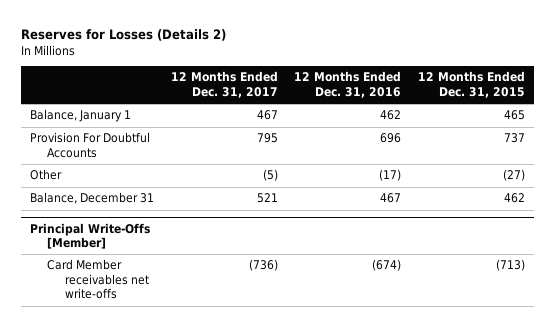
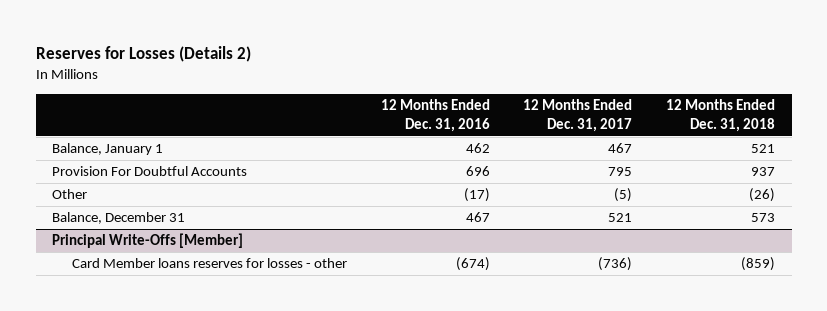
[418,71,526,98] 12 Months Ended Dec. 31, 2015 -> none
none -> [665,99,775,132] 12 Months Ended Dec. 31, 2018
[47,259,150,300] Card Member receivables net write-offs -> [72,258,348,269] Card Member loans reserves for losses - other

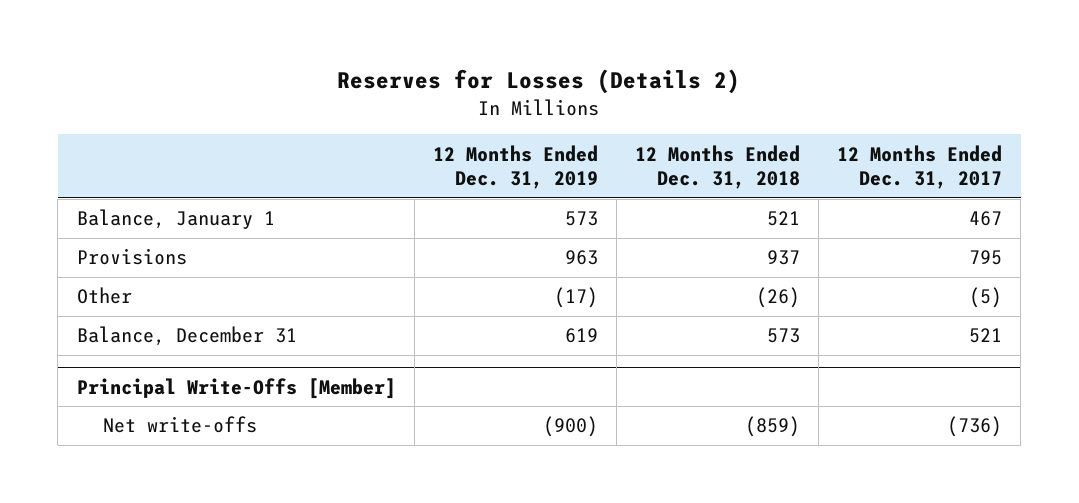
[380,99,490,132] 12 Months Ended Dec. 31, 2016 -> none
none -> [432,144,598,190] 12 Months Ended Dec. 31, 2019
[52,166,248,177] Provision For Doubtful Accounts -> [76,248,187,266] Provisions
[72,258,348,269] Card Member loans reserves for losses - other -> [103,416,258,434] Net write-offs

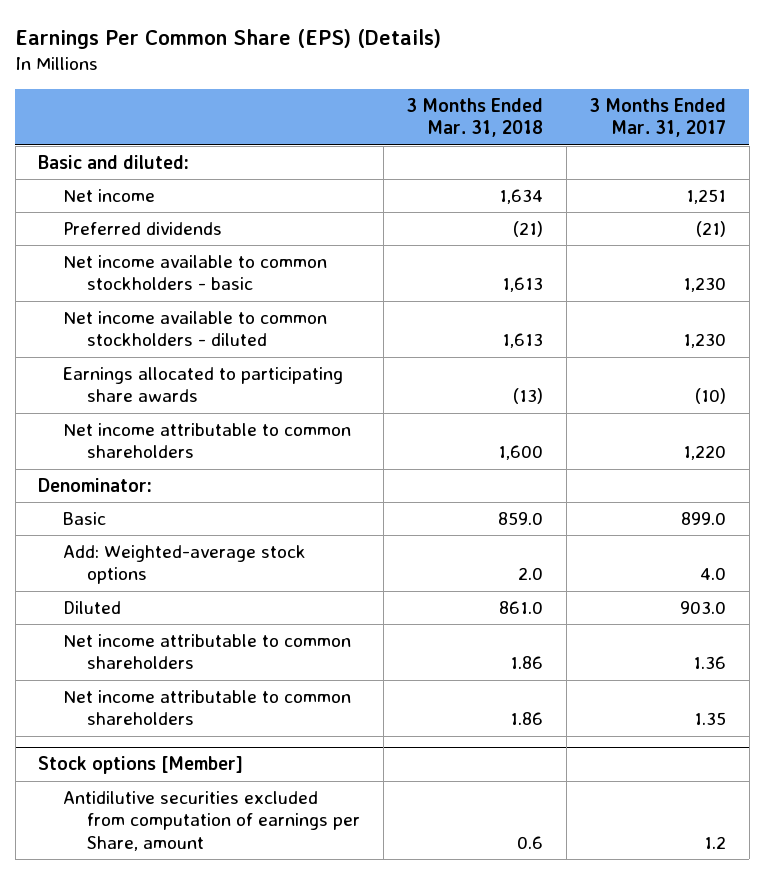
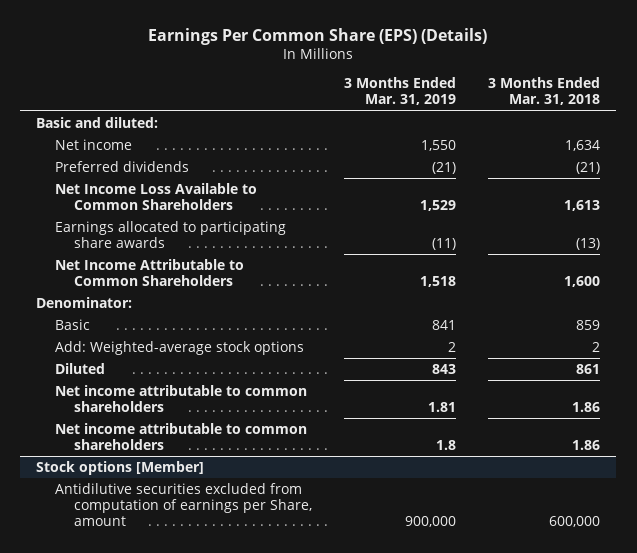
[589,97,727,138] 3 Months Ended Mar. 31, 2017 -> none
none -> [344,77,457,106] 3 Months Ended Mar. 31, 2019
[62,311,327,347] Net income available to common stockholders - diluted -> none
[62,255,327,291] Net income available to common stockholders - basic -> [55,182,258,211] Net Income Loss Available to Common Shareholders
[62,423,351,459] Net income attributable to common shareholders -> [55,258,245,287] Net Income Attributable to Common Shareholders
[498,512,544,526] 859.0 -> [576,319,601,330] 859
[518,567,544,581] 2.0 -> [592,341,601,352] 2
[499,601,544,615] 861.0 -> [576,363,601,374] 861
[517,835,544,849] 0.6 -> [549,516,601,528] 600,000

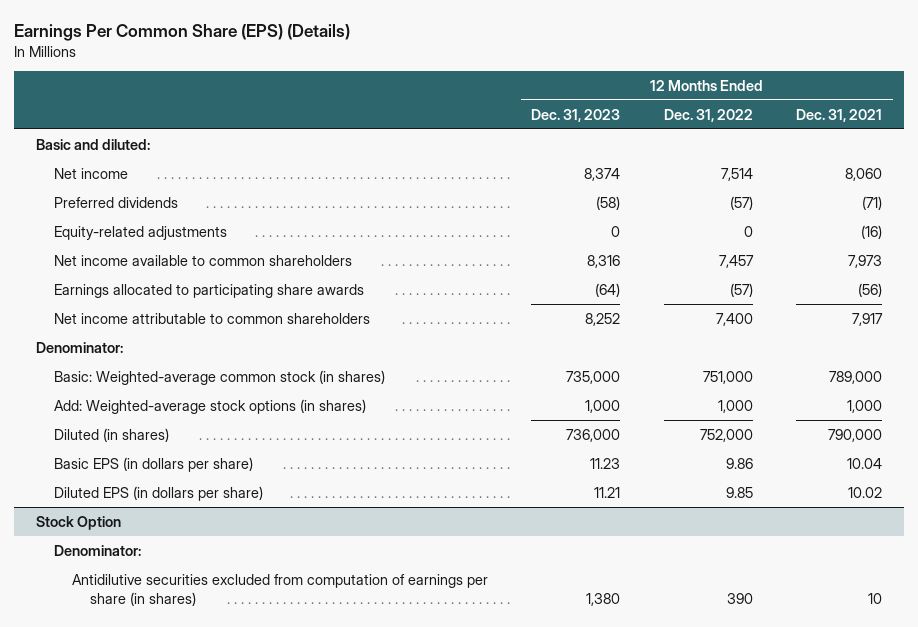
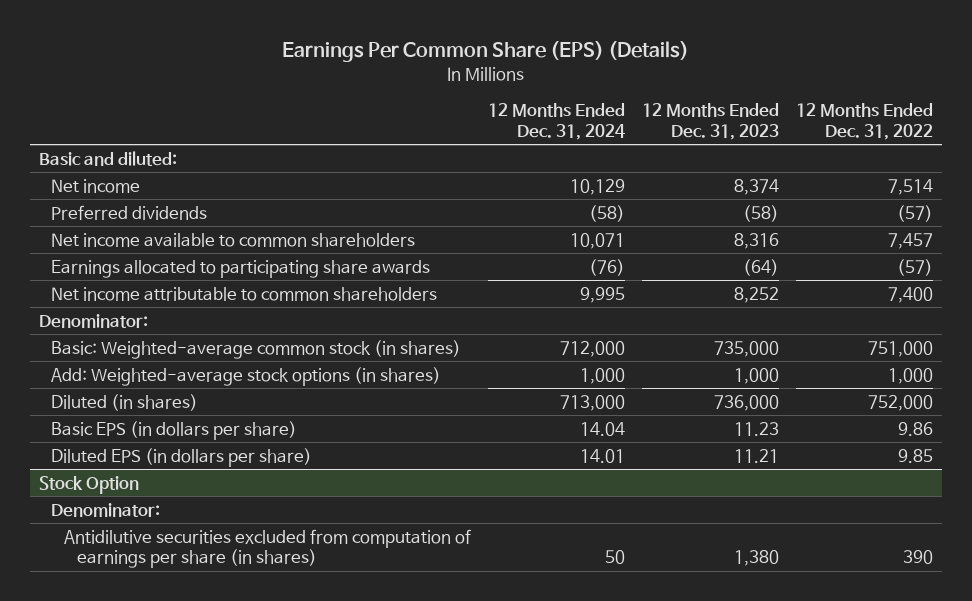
[796,108,883,122] Dec. 31, 2021 -> none
none -> [487,103,625,140] 12 Months Ended Dec. 31, 2024
[53,225,227,240] Equity-related adjustments -> none

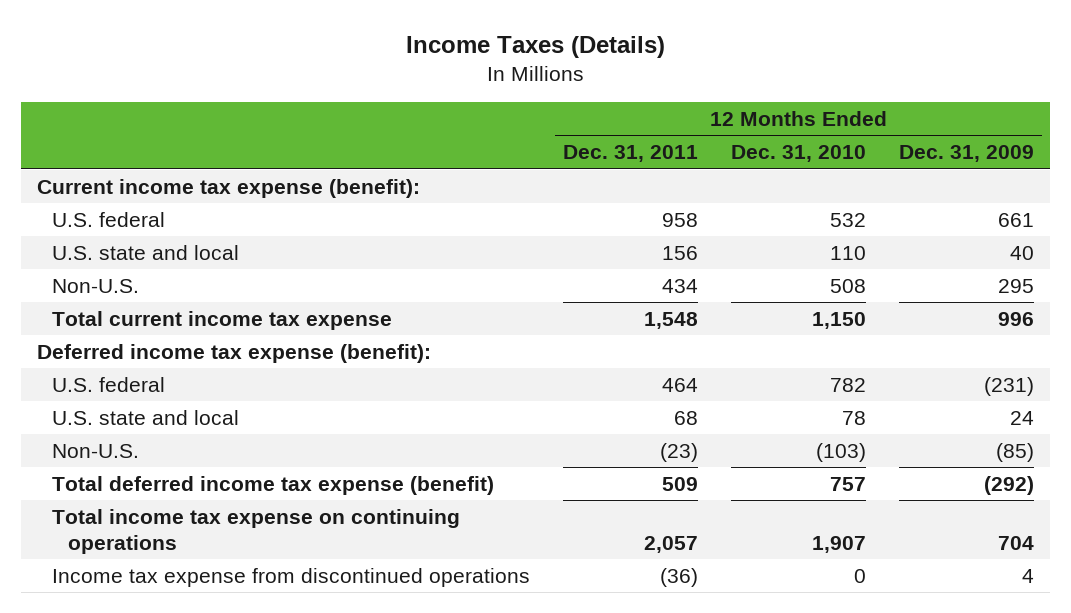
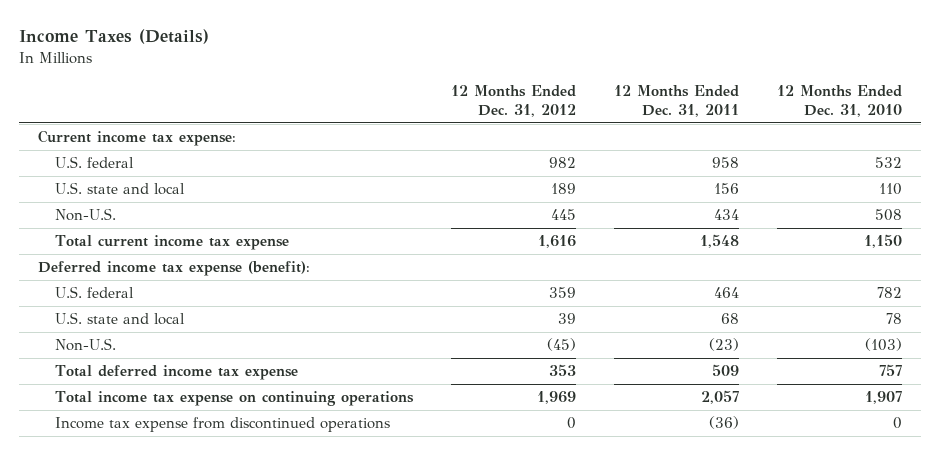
[899,145,1035,163] Dec. 31, 2009 -> none
none -> [450,85,576,117] 12 Months Ended Dec. 31, 2012
[37,178,421,198] Current income tax expense (benefit): -> [37,130,236,147] Current income tax expense:
[52,475,495,495] Total deferred income tax expense (benefit) -> [54,365,298,381] Total deferred income tax expense

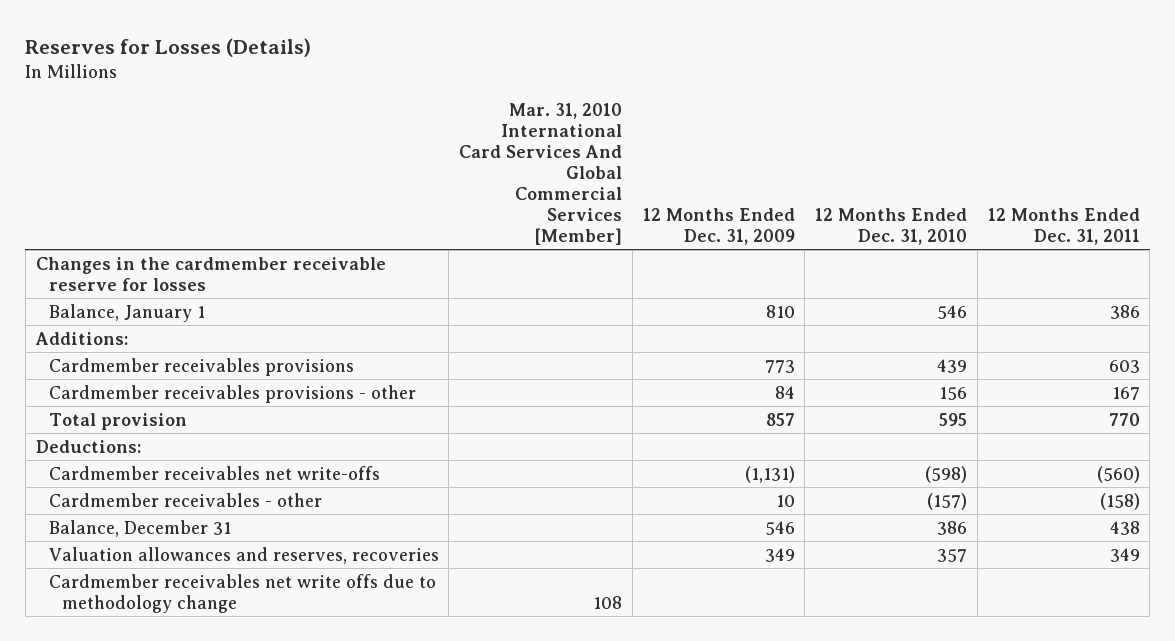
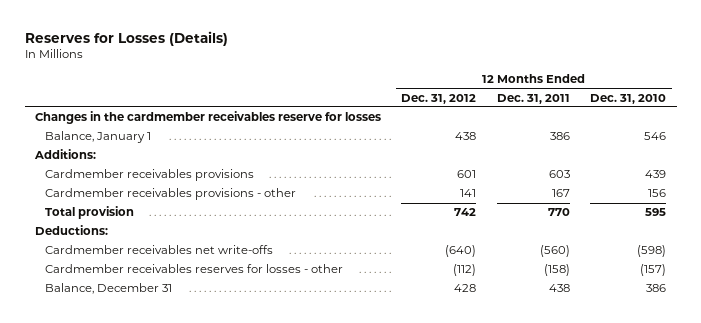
[459,102,623,246] Mar. 31, 2010 International Card Services And Global Commercial Services [Member] -> none
[642,208,795,246] 12 Months Ended Dec. 31, 2009 -> none
none -> [401,93,477,104] Dec. 31, 2012
[35,256,386,291] Changes in the cardmember receivable reserve for losses -> [34,111,381,125] Changes in the cardmember receivables reserve for losses
[48,492,322,507] Cardmember receivables - other -> [45,264,344,274] Cardmember receivables reserves for losses - other
[48,546,439,564] Valuation allowances and reserves, recoveries -> none
[48,573,436,613] Cardmember receivables net write offs due to methodology change -> none

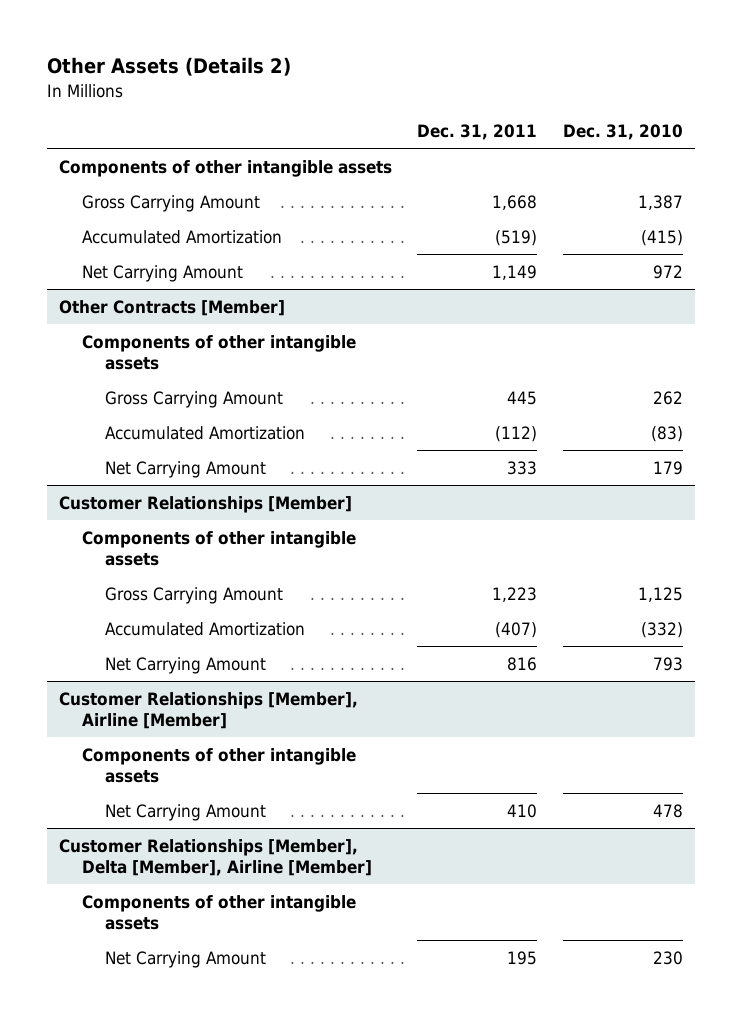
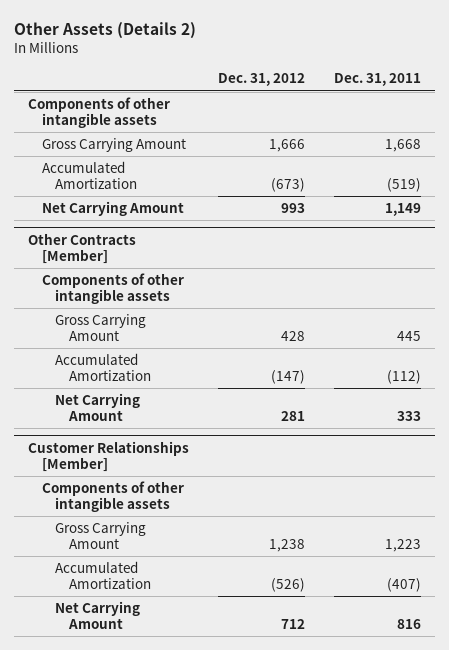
[562,124,683,141] Dec. 31, 2010 -> none
none -> [218,73,306,87] Dec. 31, 2012
[59,691,359,730] Customer Relationships [Member], Airline [Member] -> none
[82,747,357,784] Components of other intangible assets -> none
[104,803,266,821] Net Carrying Amount -> none
[59,838,373,877] Customer Relationships [Member], Delta [Member], Airline [Member] -> none
[82,894,357,931] Components of other intangible assets -> none
[104,950,266,968] Net Carrying Amount -> none

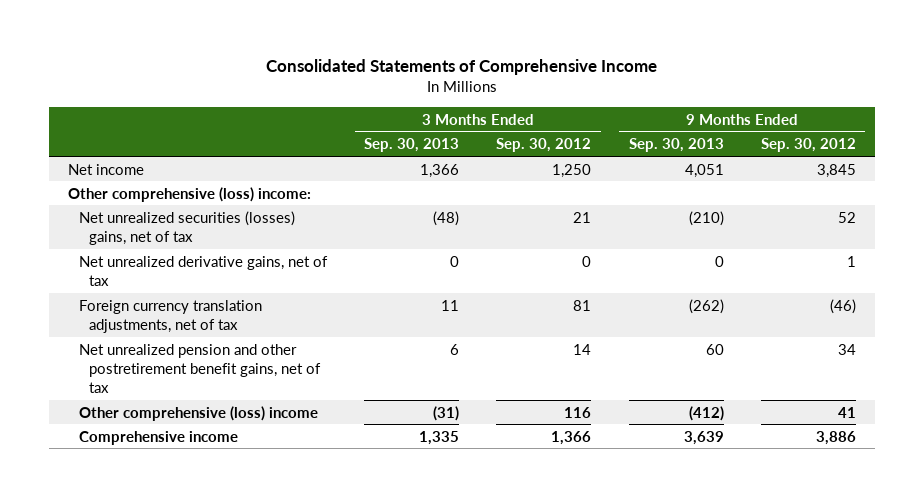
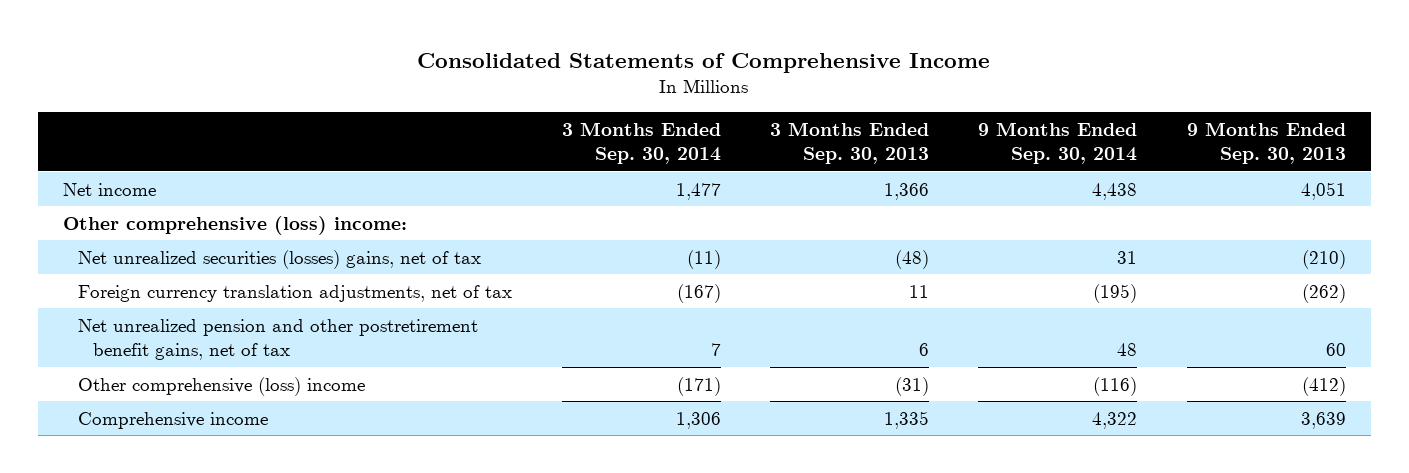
[496,138,592,153] Sep. 30, 2012 -> none
[760,138,856,153] Sep. 30, 2012 -> none
none -> [561,121,721,165] 3 Months Ended Sep. 30, 2014
none -> [978,121,1138,165] 9 Months Ended Sep. 30, 2014
[78,255,328,286] Net unrealized derivative gains, net of tax -> none

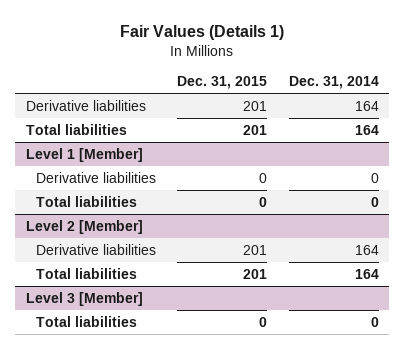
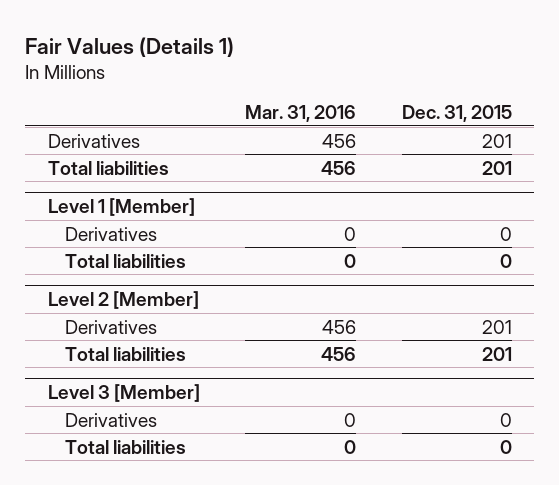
[288,76,379,90] Dec. 31, 2014 -> none
none -> [245,104,357,122] Mar. 31, 2016
[25,99,146,111] Derivative liabilities -> none
none -> [47,133,140,148] Derivatives
[35,171,156,183] Derivative liabilities -> none
none -> [65,226,158,241] Derivatives
[35,243,156,255] Derivative liabilities -> none
none -> [65,319,158,334] Derivatives
none -> [65,412,158,427] Derivatives

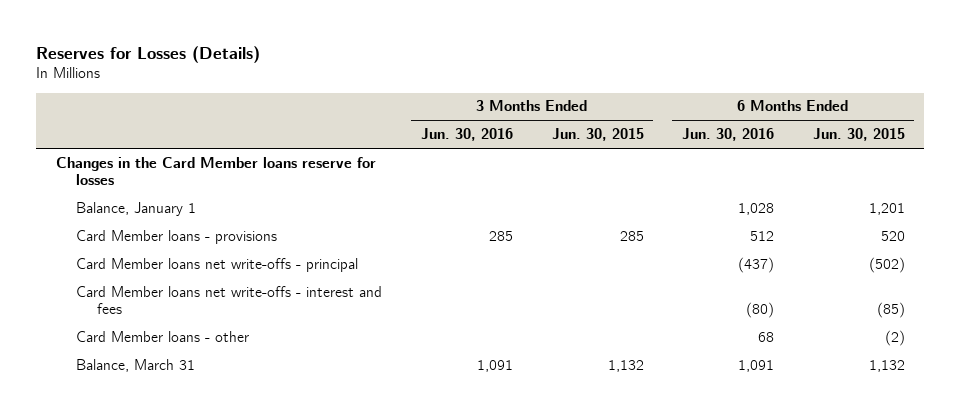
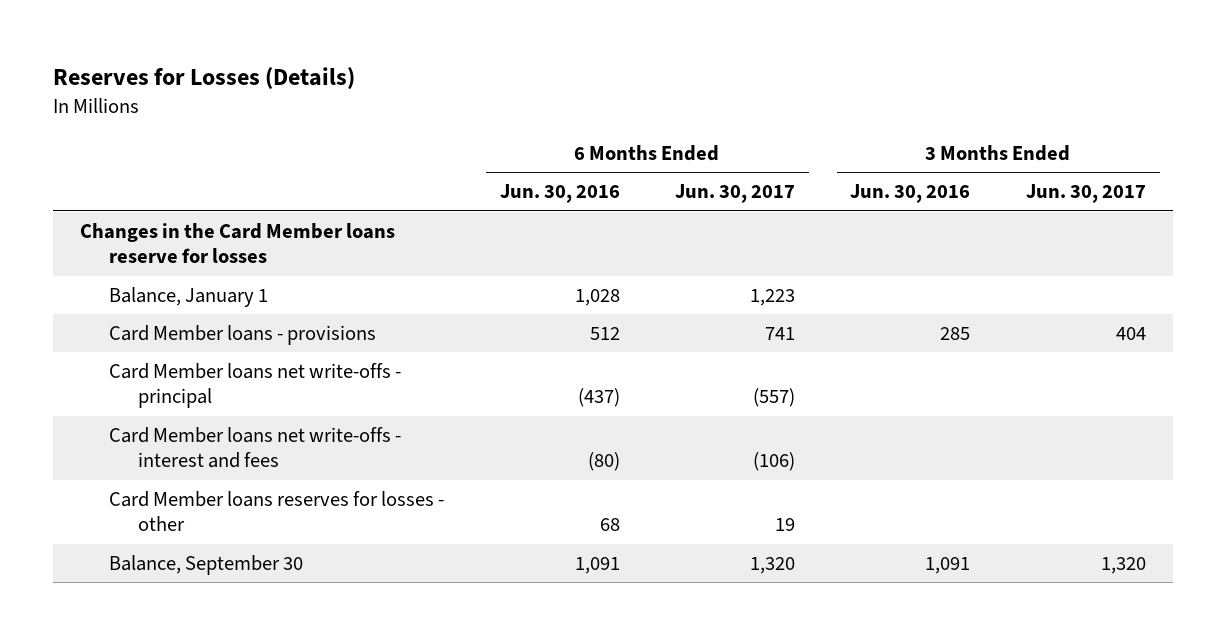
[551,128,644,142] Jun. 30, 2015 -> none
[812,128,905,142] Jun. 30, 2015 -> none
none -> [675,184,796,204] Jun. 30, 2017
none -> [1025,184,1146,204] Jun. 30, 2017
[76,330,250,342] Card Member loans - other -> [109,491,445,532] Card Member loans reserves for losses - other
[76,358,196,372] Balance, March 31 -> [109,555,304,576] Balance, September 30

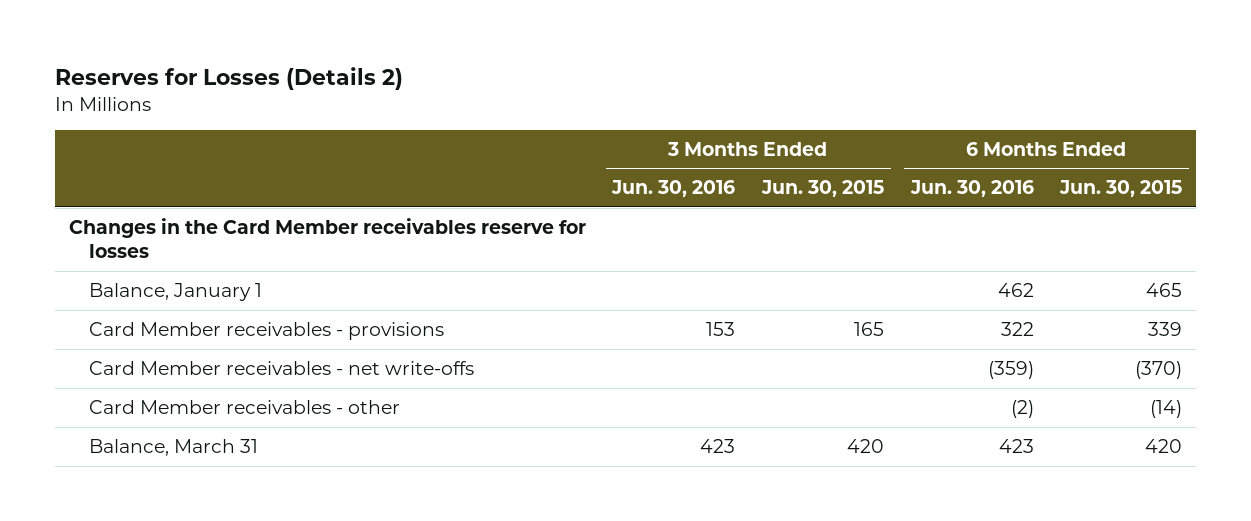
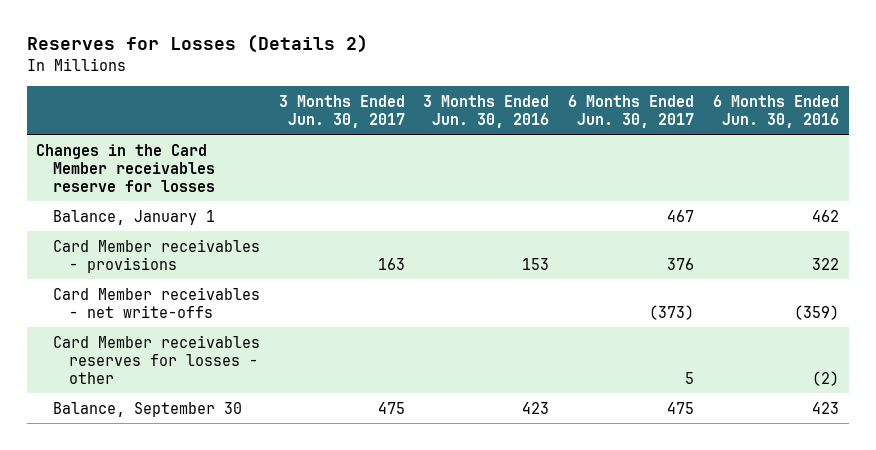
[760,180,884,198] Jun. 30, 2015 -> none
[1059,180,1183,198] Jun. 30, 2015 -> none
none -> [278,94,405,128] 3 Months Ended Jun. 30, 2017
none -> [568,94,695,128] 6 Months Ended Jun. 30, 2017
[89,400,401,415] Card Member receivables - other -> [52,334,260,384] Card Member receivables reserves for losses - other
[89,439,259,457] Balance, March 31 -> [52,401,242,417] Balance, September 30

